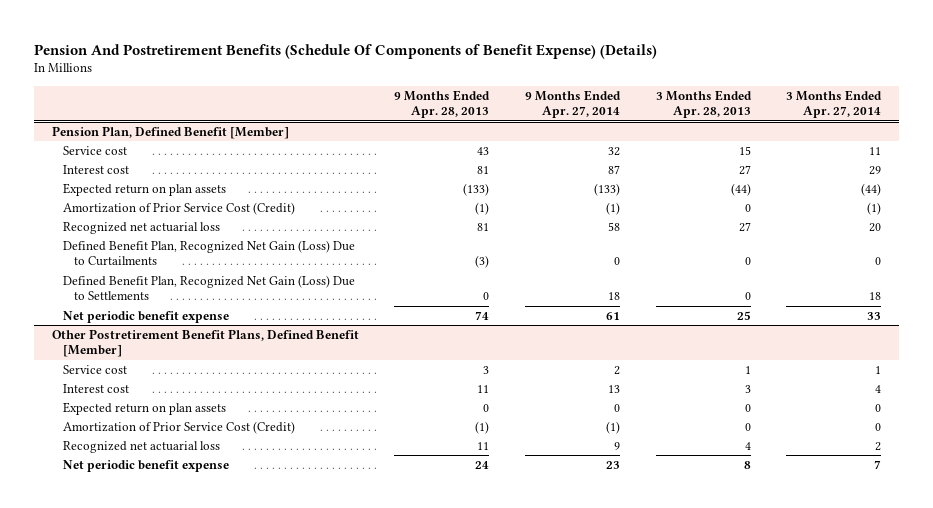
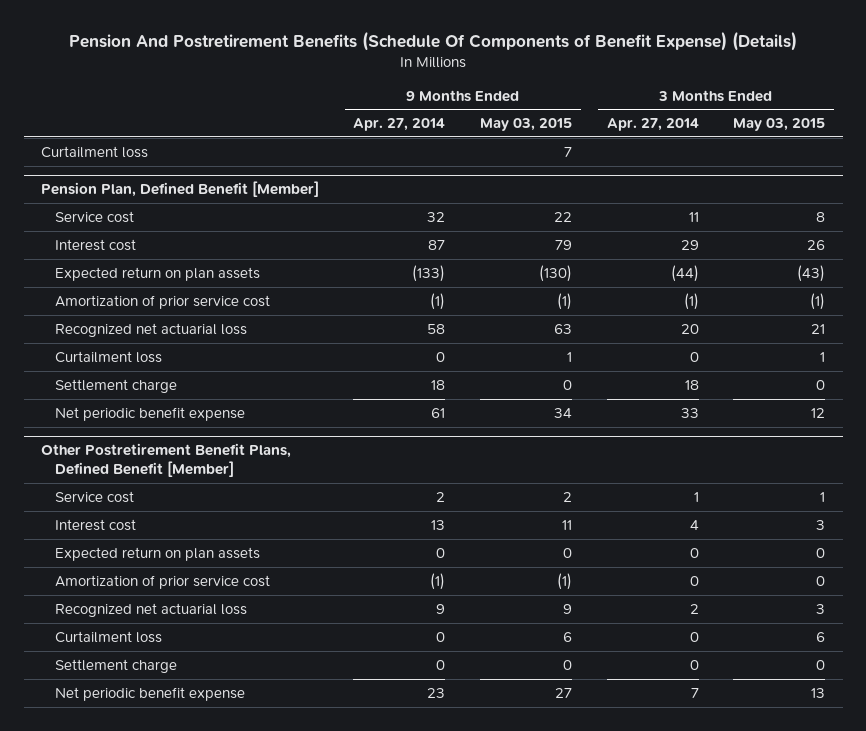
[394,89,491,119] 9 Months Ended Apr. 28, 2013 -> none
[655,89,752,119] 3 Months Ended Apr. 28, 2013 -> none
none -> [480,118,573,132] May 03, 2015
none -> [733,118,826,132] May 03, 2015
none -> [40,145,148,158] Curtailment loss
[62,201,295,215] Amortization of Prior Service Cost (Credit) -> [54,294,270,309] Amortization of prior service cost
[62,239,355,267] Defined Benefit Plan, Recognized Net Gain (Loss) Due to Curtailments -> [54,350,162,363] Curtailment loss
[62,274,355,301] Defined Benefit Plan, Recognized Net Gain (Loss) Due to Settlements -> [54,378,177,393] Settlement charge
[62,420,295,434] Amortization of Prior Service Cost (Credit) -> [54,574,270,589] Amortization of prior service cost
none -> [54,630,162,643] Curtailment loss
none -> [54,658,177,673] Settlement charge

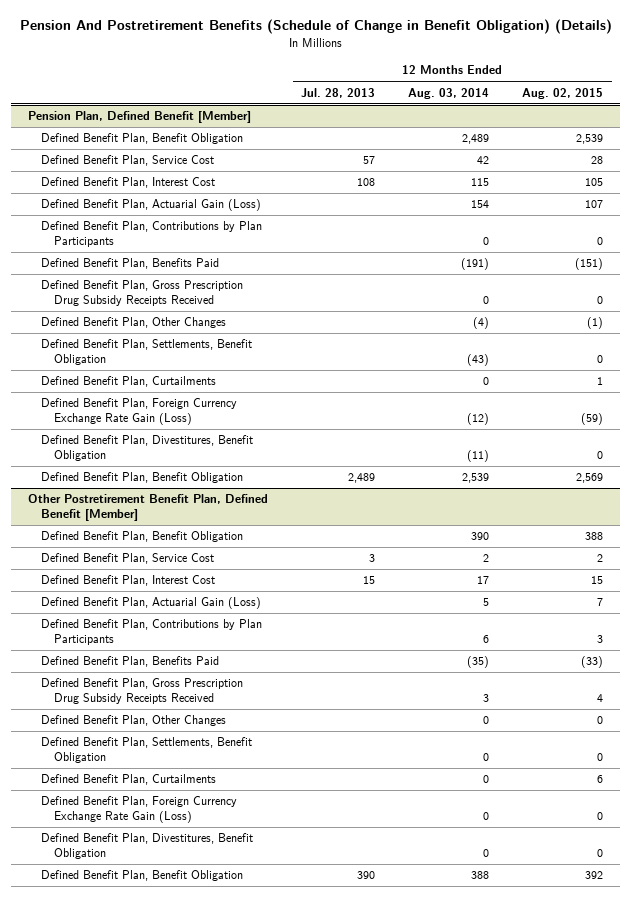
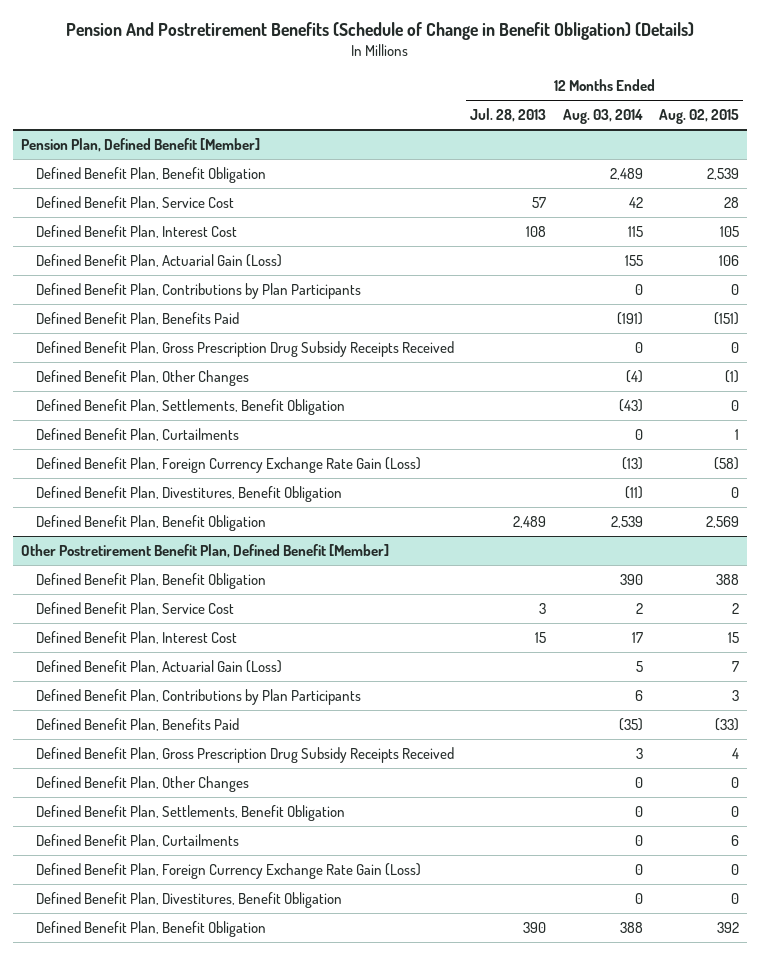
[471,200,490,209] 154 -> [624,255,643,267] 155
[585,200,604,209] 107 -> [719,255,740,267] 106
[467,413,490,426] (12) -> [621,457,643,471] (13)
[581,413,604,426] (59) -> [714,457,740,471] (58)

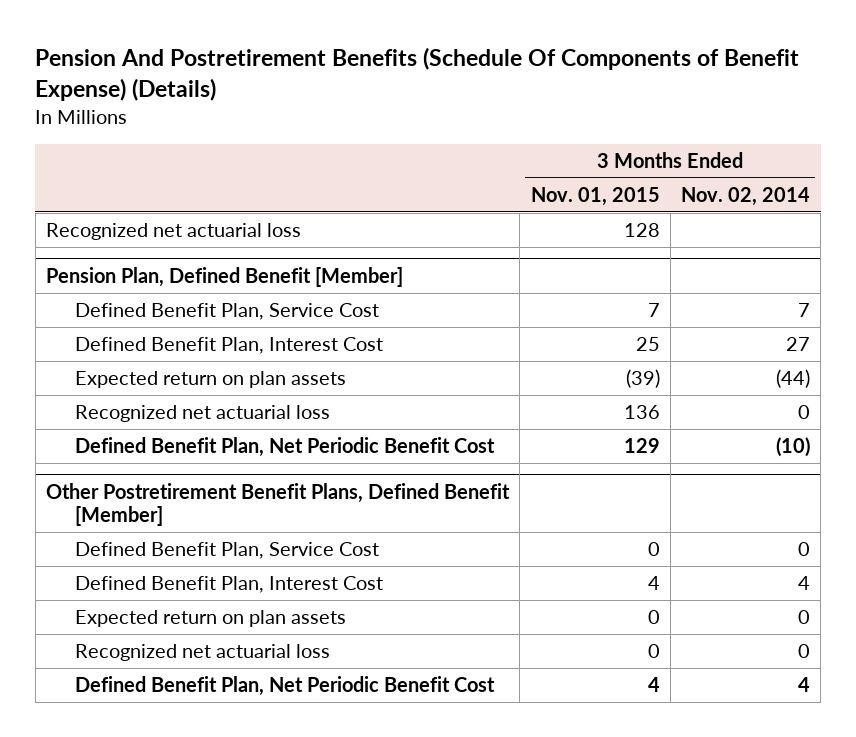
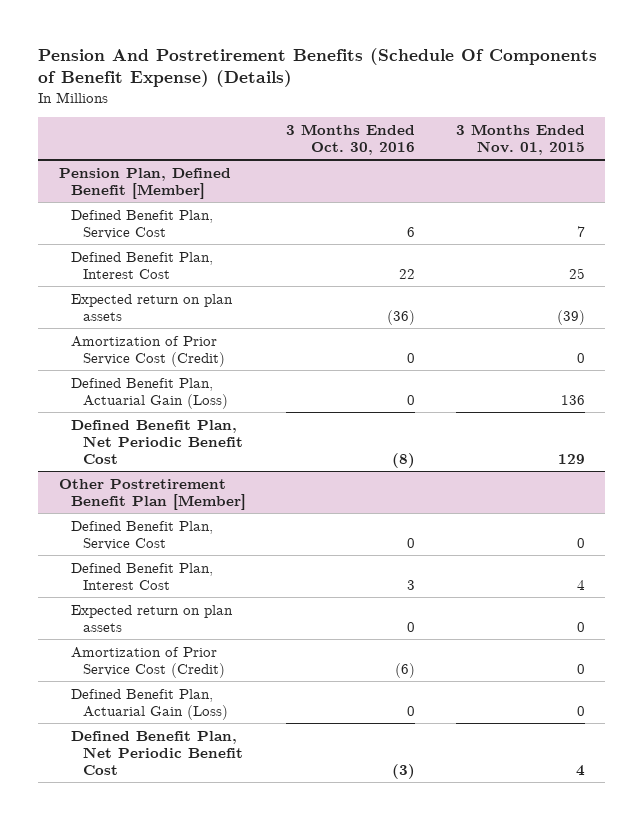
[681,186,811,206] Nov. 02, 2014 -> none
none -> [286,123,416,155] 3 Months Ended Oct. 30, 2016
[46,223,302,241] Recognized net actuarial loss -> none
none -> [70,335,225,367] Amortization of Prior Service Cost (Credit)
[75,405,331,423] Recognized net actuarial loss -> [70,377,228,409] Defined Benefit Plan, Actuarial Gain (Loss)
[46,482,511,526] Other Postretirement Benefit Plans, Defined Benefit [Member] -> [58,478,246,510] Other Postretirement Benefit Plan [Member]
none -> [70,646,225,678] Amortization of Prior Service Cost (Credit)
[75,644,331,662] Recognized net actuarial loss -> [70,688,228,720] Defined Benefit Plan, Actuarial Gain (Loss)

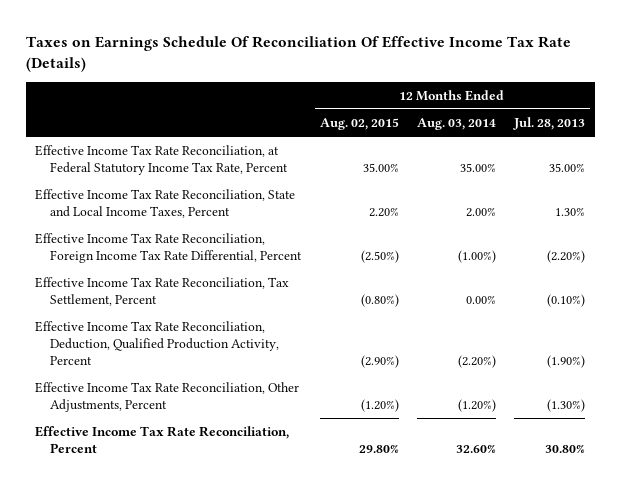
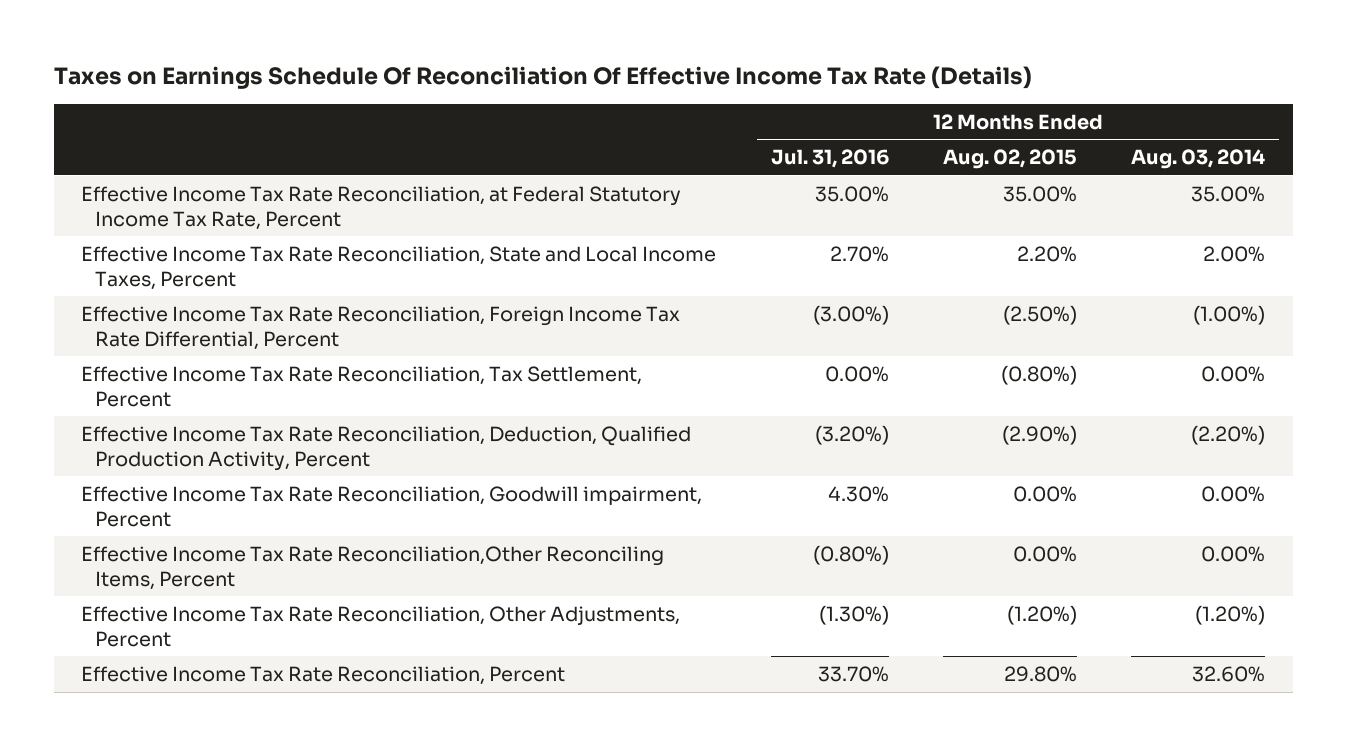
[513,116,586,130] Jul. 28, 2013 -> none
none -> [770,149,889,169] Jul. 31, 2016
none -> [81,485,703,527] Effective Income Tax Rate Reconciliation, Goodwill impairment, Percent
none -> [81,545,665,590] Effective Income Tax Rate Reconciliation,Other Reconciling Items, Percent

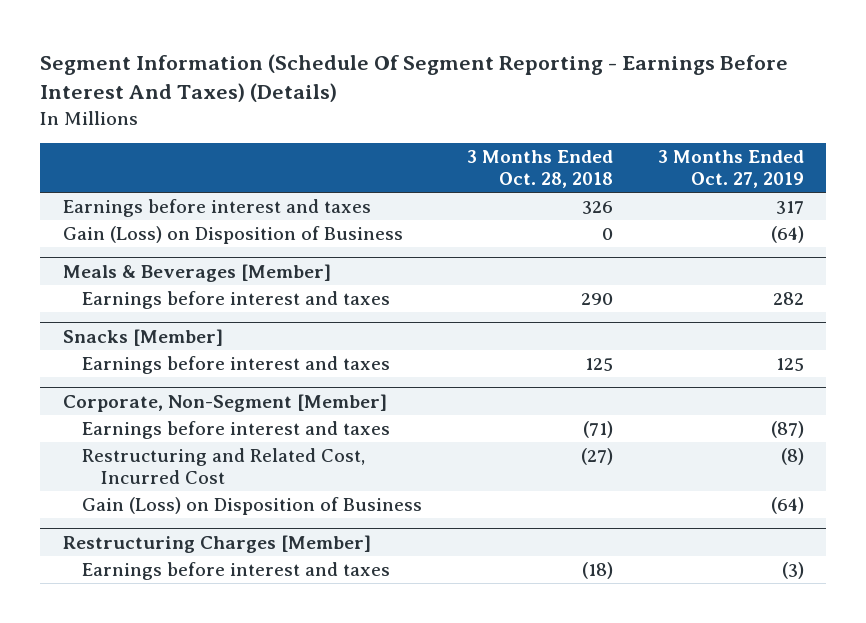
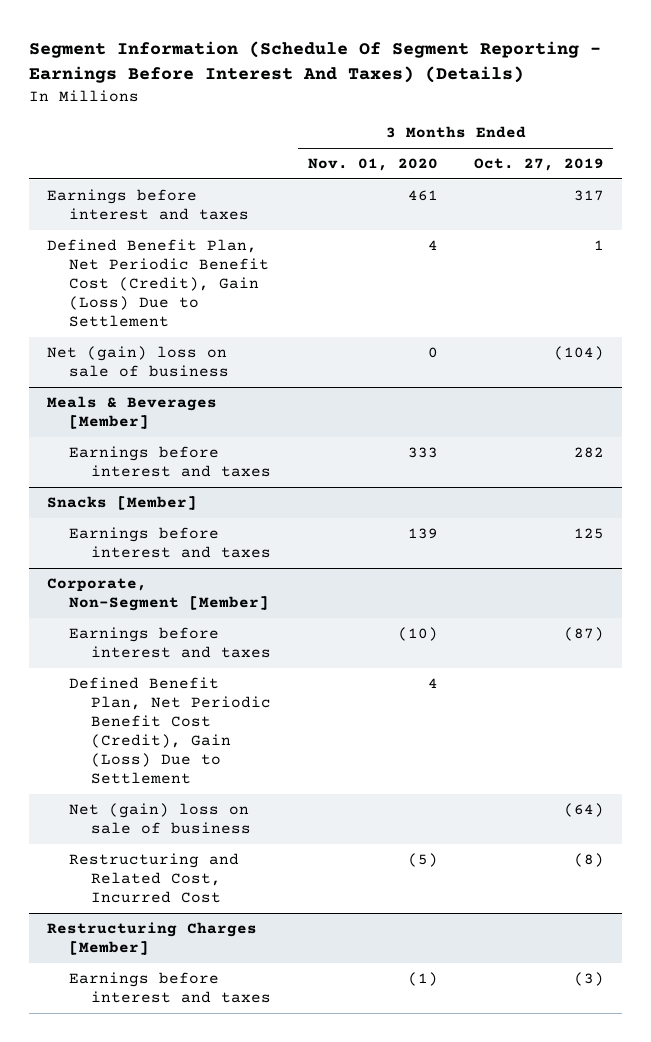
[466,150,613,189] 3 Months Ended Oct. 28, 2018 -> none
none -> [307,158,438,172] Nov. 01, 2020
none -> [46,239,269,327] Defined Benefit Plan, Net Periodic Benefit Cost (Credit), Gain (Loss) Due to Settlement
[62,225,403,244] Gain (Loss) on Disposition of Business -> [46,346,229,378] Net (gain) loss on sale of business
[770,225,804,243] (64) -> [554,346,605,361] (104)
none -> [68,677,271,784] Defined Benefit Plan, Net Periodic Benefit Cost (Credit), Gain (Loss) Due to Settlement
none -> [68,803,251,835] Net (gain) loss on sale of business
[81,496,422,515] Gain (Loss) on Disposition of Business -> none

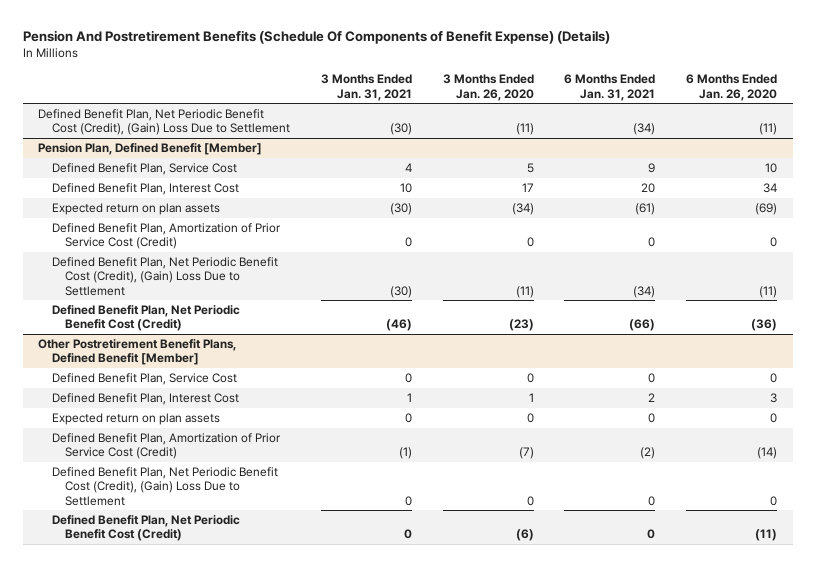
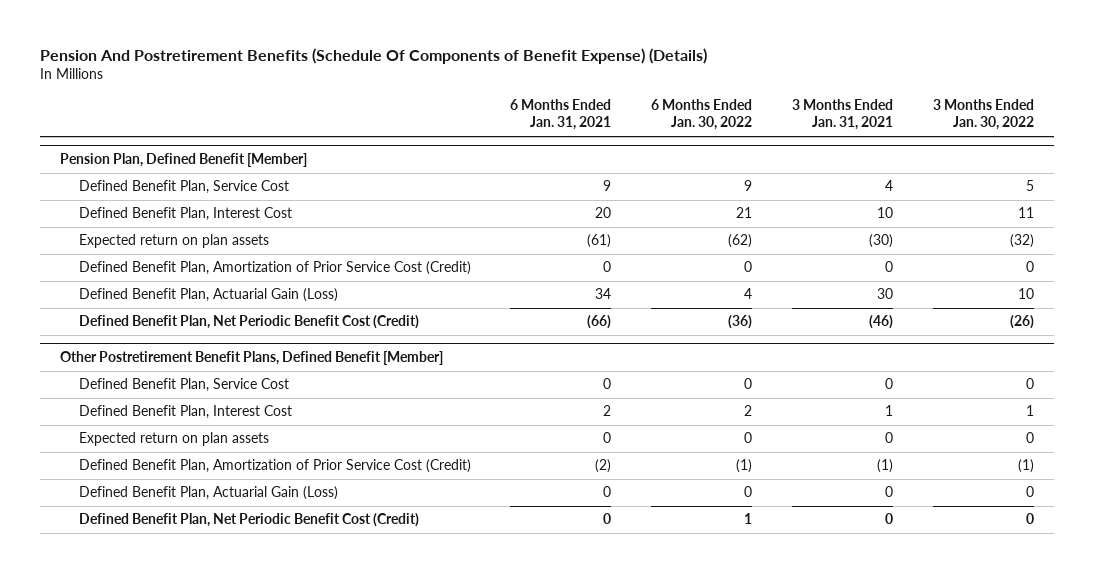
[442,74,534,101] 3 Months Ended Jan. 26, 2020 -> none
[686,74,778,101] 6 Months Ended Jan. 26, 2020 -> none
none -> [651,99,753,131] 6 Months Ended Jan. 30, 2022
none -> [932,99,1034,131] 3 Months Ended Jan. 30, 2022
[38,109,290,136] Defined Benefit Plan, Net Periodic Benefit Cost (Credit), (Gain) Loss Due to Settlement -> none
[51,257,278,296] Defined Benefit Plan, Net Periodic Benefit Cost (Credit), (Gain) Loss Due to Settlement -> none
none -> [78,288,338,303] Defined Benefit Plan, Actuarial Gain (Loss)
[51,467,278,506] Defined Benefit Plan, Net Periodic Benefit Cost (Credit), (Gain) Loss Due to Settlement -> none
none -> [78,486,338,501] Defined Benefit Plan, Actuarial Gain (Loss)

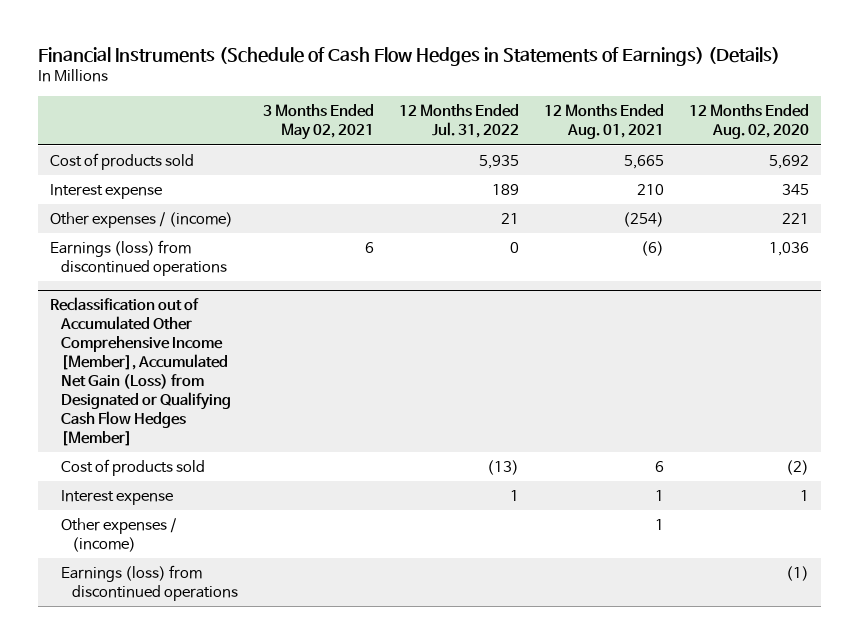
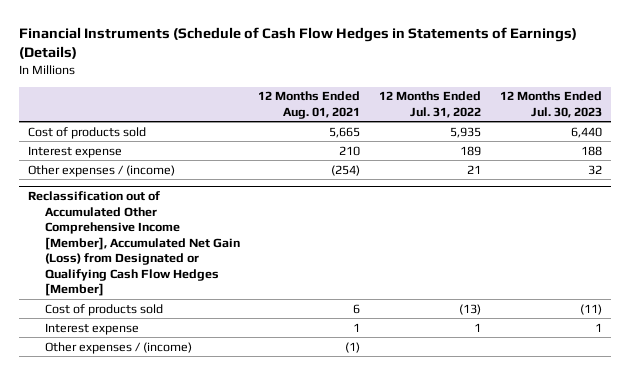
[262,104,374,141] 3 Months Ended May 02, 2021 -> none
[688,104,809,140] 12 Months Ended Aug. 02, 2020 -> none
none -> [499,91,602,118] 12 Months Ended Jul. 30, 2023
[50,240,228,276] Earnings (loss) from discontinued operations -> none
[61,565,238,601] Earnings (loss) from discontinued operations -> none
[654,519,664,531] 1 -> [345,341,361,353] (1)

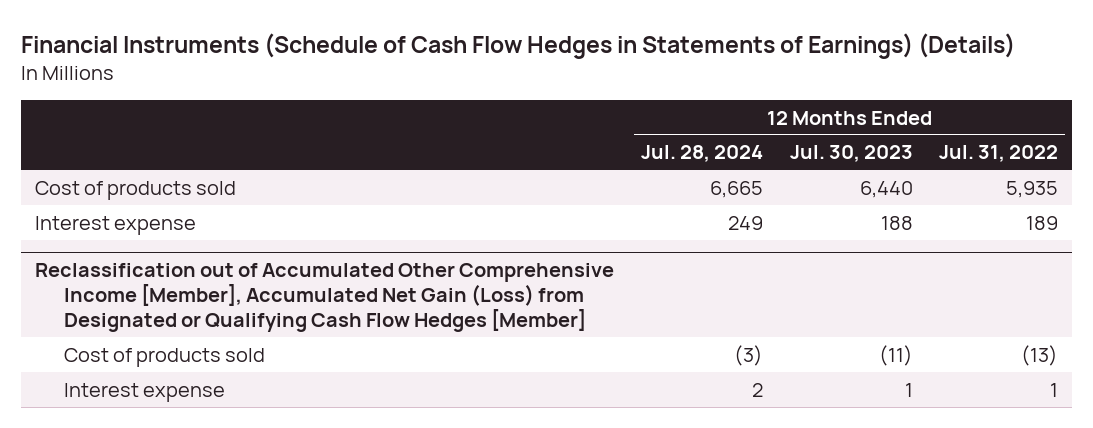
[258,91,361,119] 12 Months Ended Aug. 01, 2021 -> none
none -> [640,145,763,163] Jul. 28, 2024
[27,164,175,177] Other expenses / (income) -> none
[44,341,192,354] Other expenses / (income) -> none

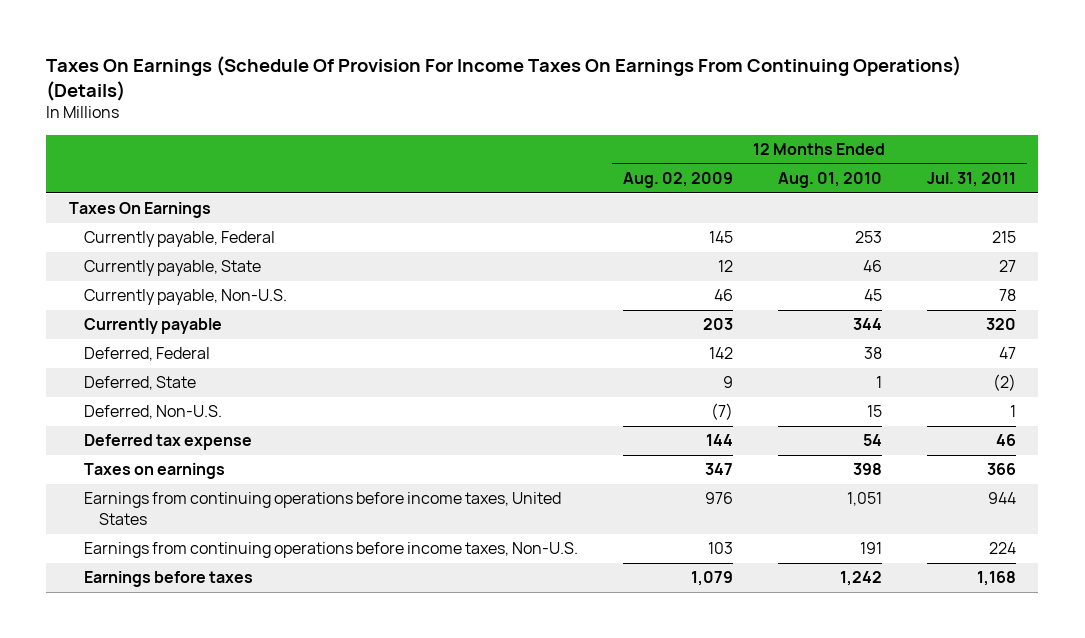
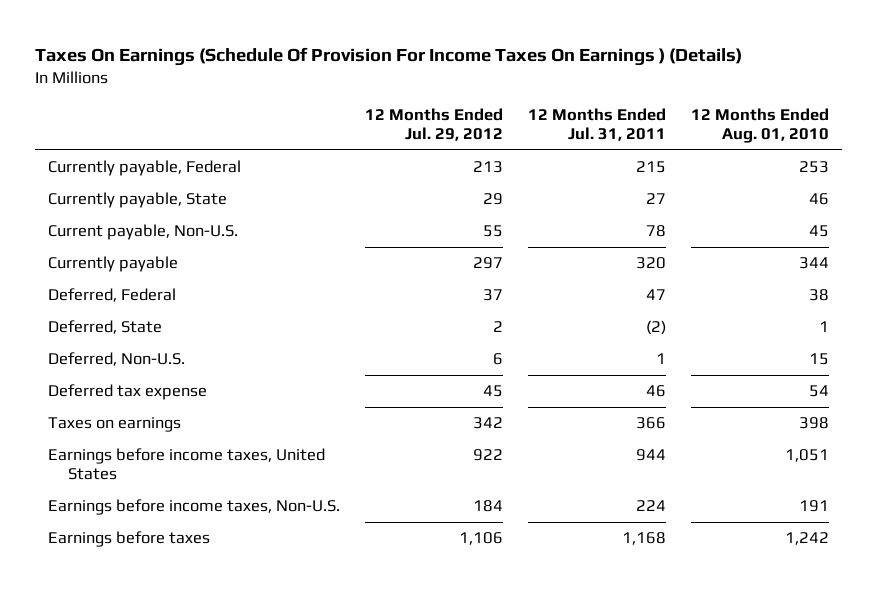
[46,55,962,101] Taxes On Earnings (Schedule Of Provision For Income Taxes On Earnings From Continuing Operations) (Details) -> [35,46,743,66] Taxes On Earnings (Schedule Of Provision For Income Taxes On Earnings ) (Details)
[622,172,733,189] Aug. 02, 2009 -> none
none -> [365,108,504,142] 12 Months Ended Jul. 29, 2012
[68,202,211,219] Taxes On Earnings -> none
[83,289,287,306] Currently payable, Non-U.S. -> [47,224,238,241] Current payable, Non-U.S.
[83,492,561,526] Earnings from continuing operations before income taxes, United States -> [47,448,325,481] Earnings before income taxes, United States
[83,542,578,559] Earnings from continuing operations before income taxes, Non-U.S. -> [47,499,340,516] Earnings before income taxes, Non-U.S.

